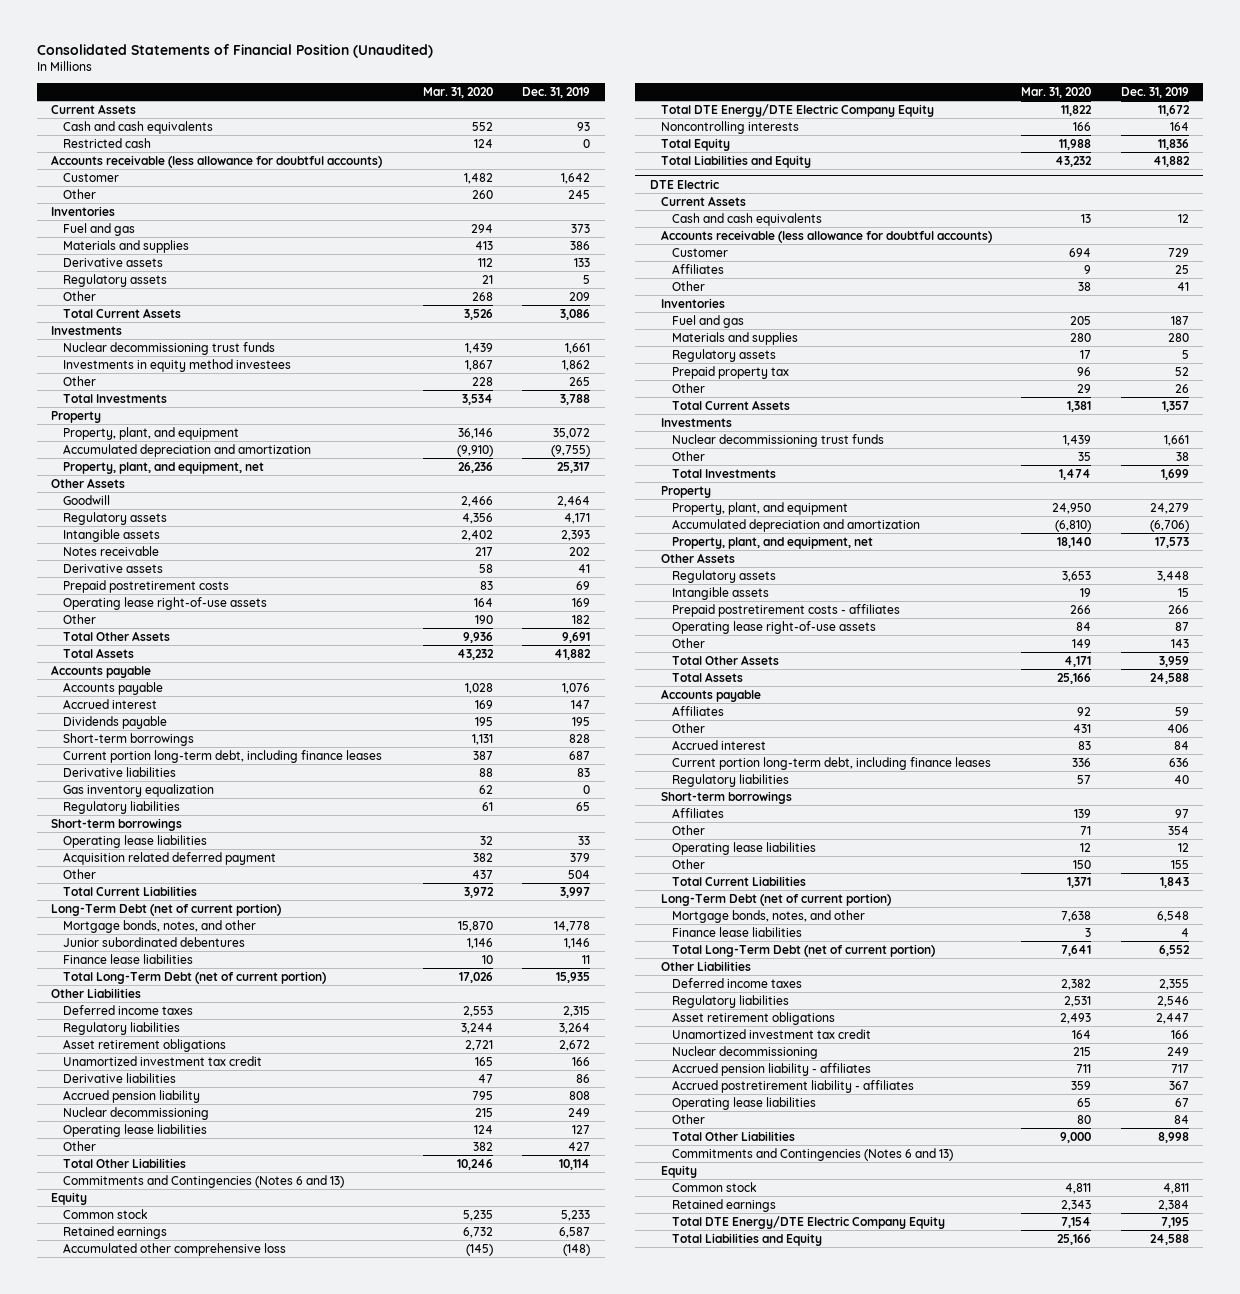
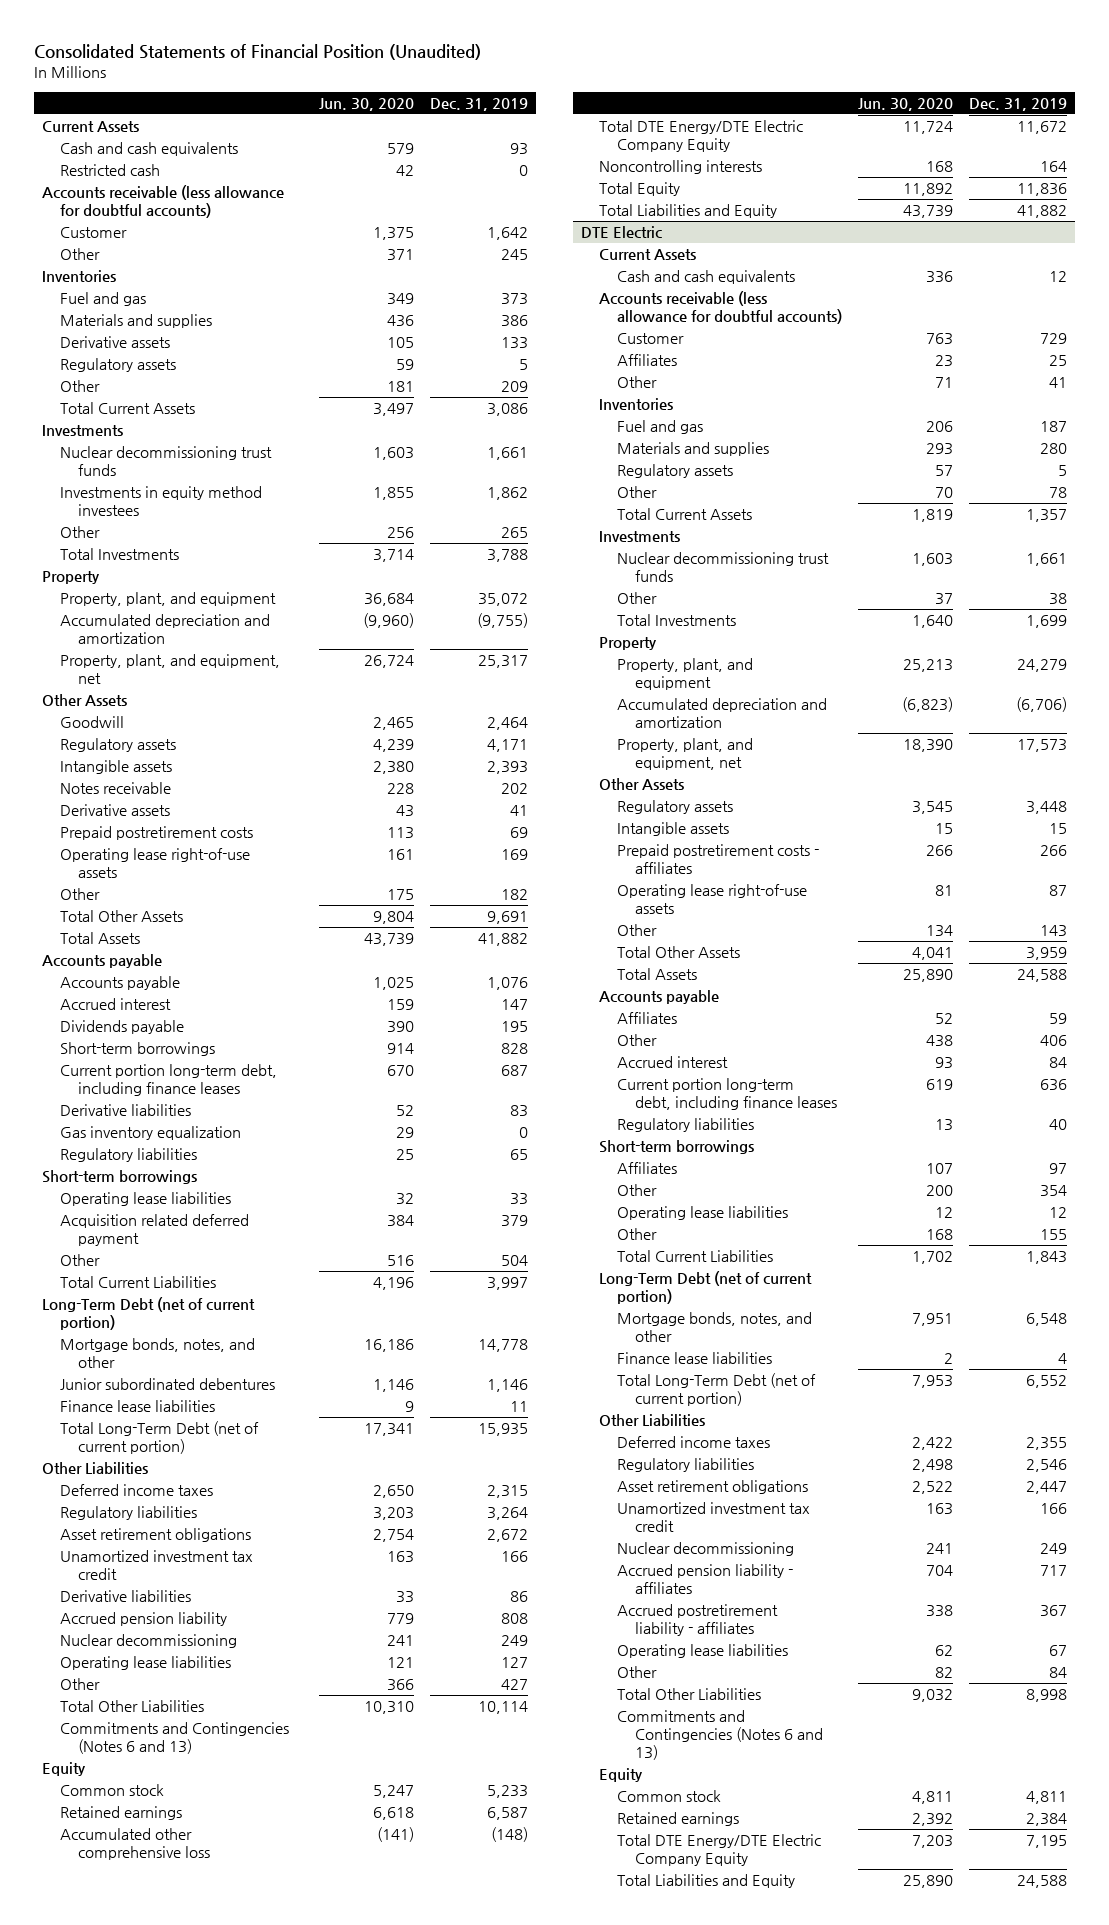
[422,87,493,99] Mar. 31, 2020 -> none
none -> [319,97,415,111] Jun. 30, 2020
[672,365,790,379] Prepaid property tax -> none
[1174,383,1189,393] 26 -> [1048,487,1067,499] 78

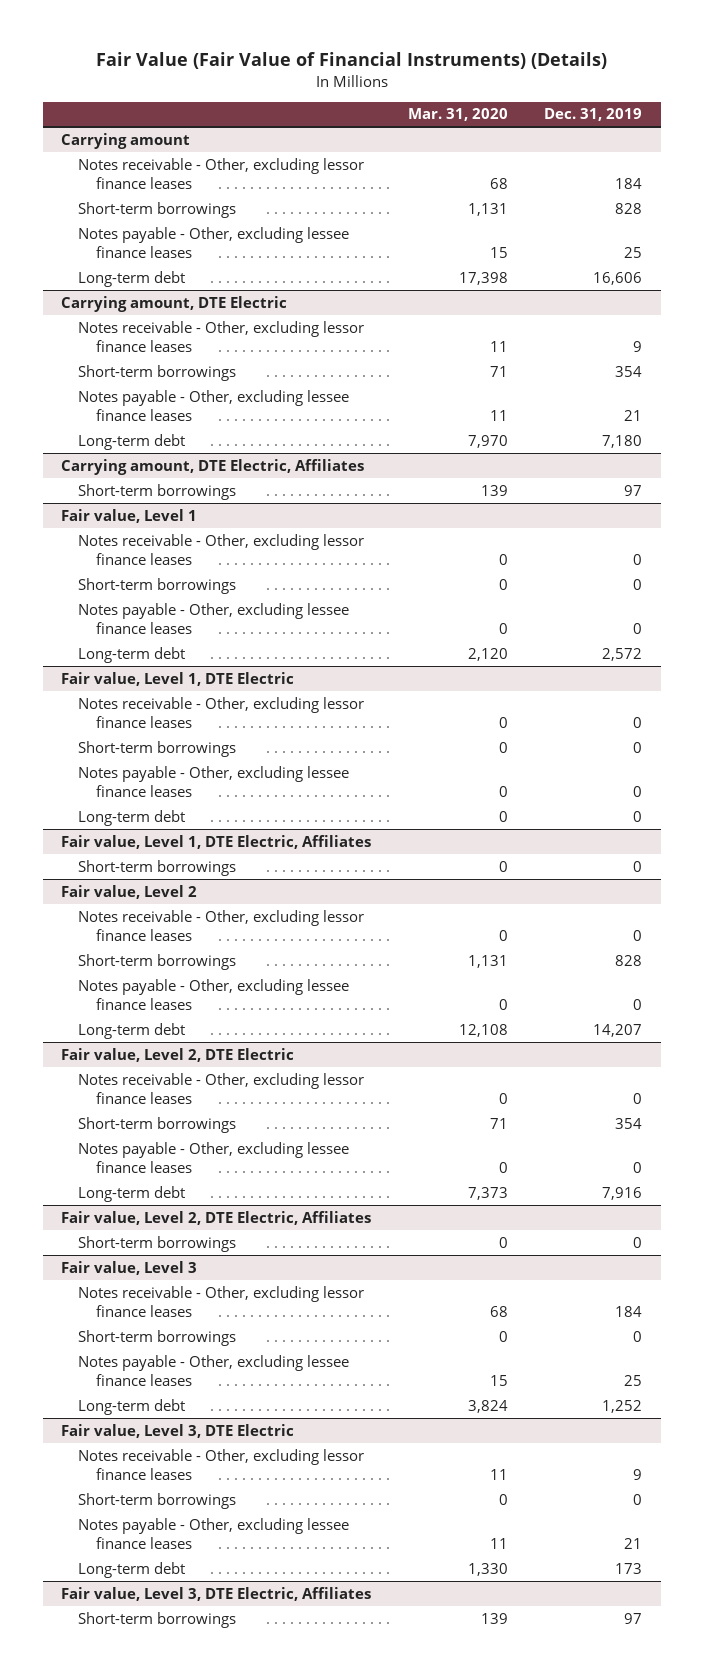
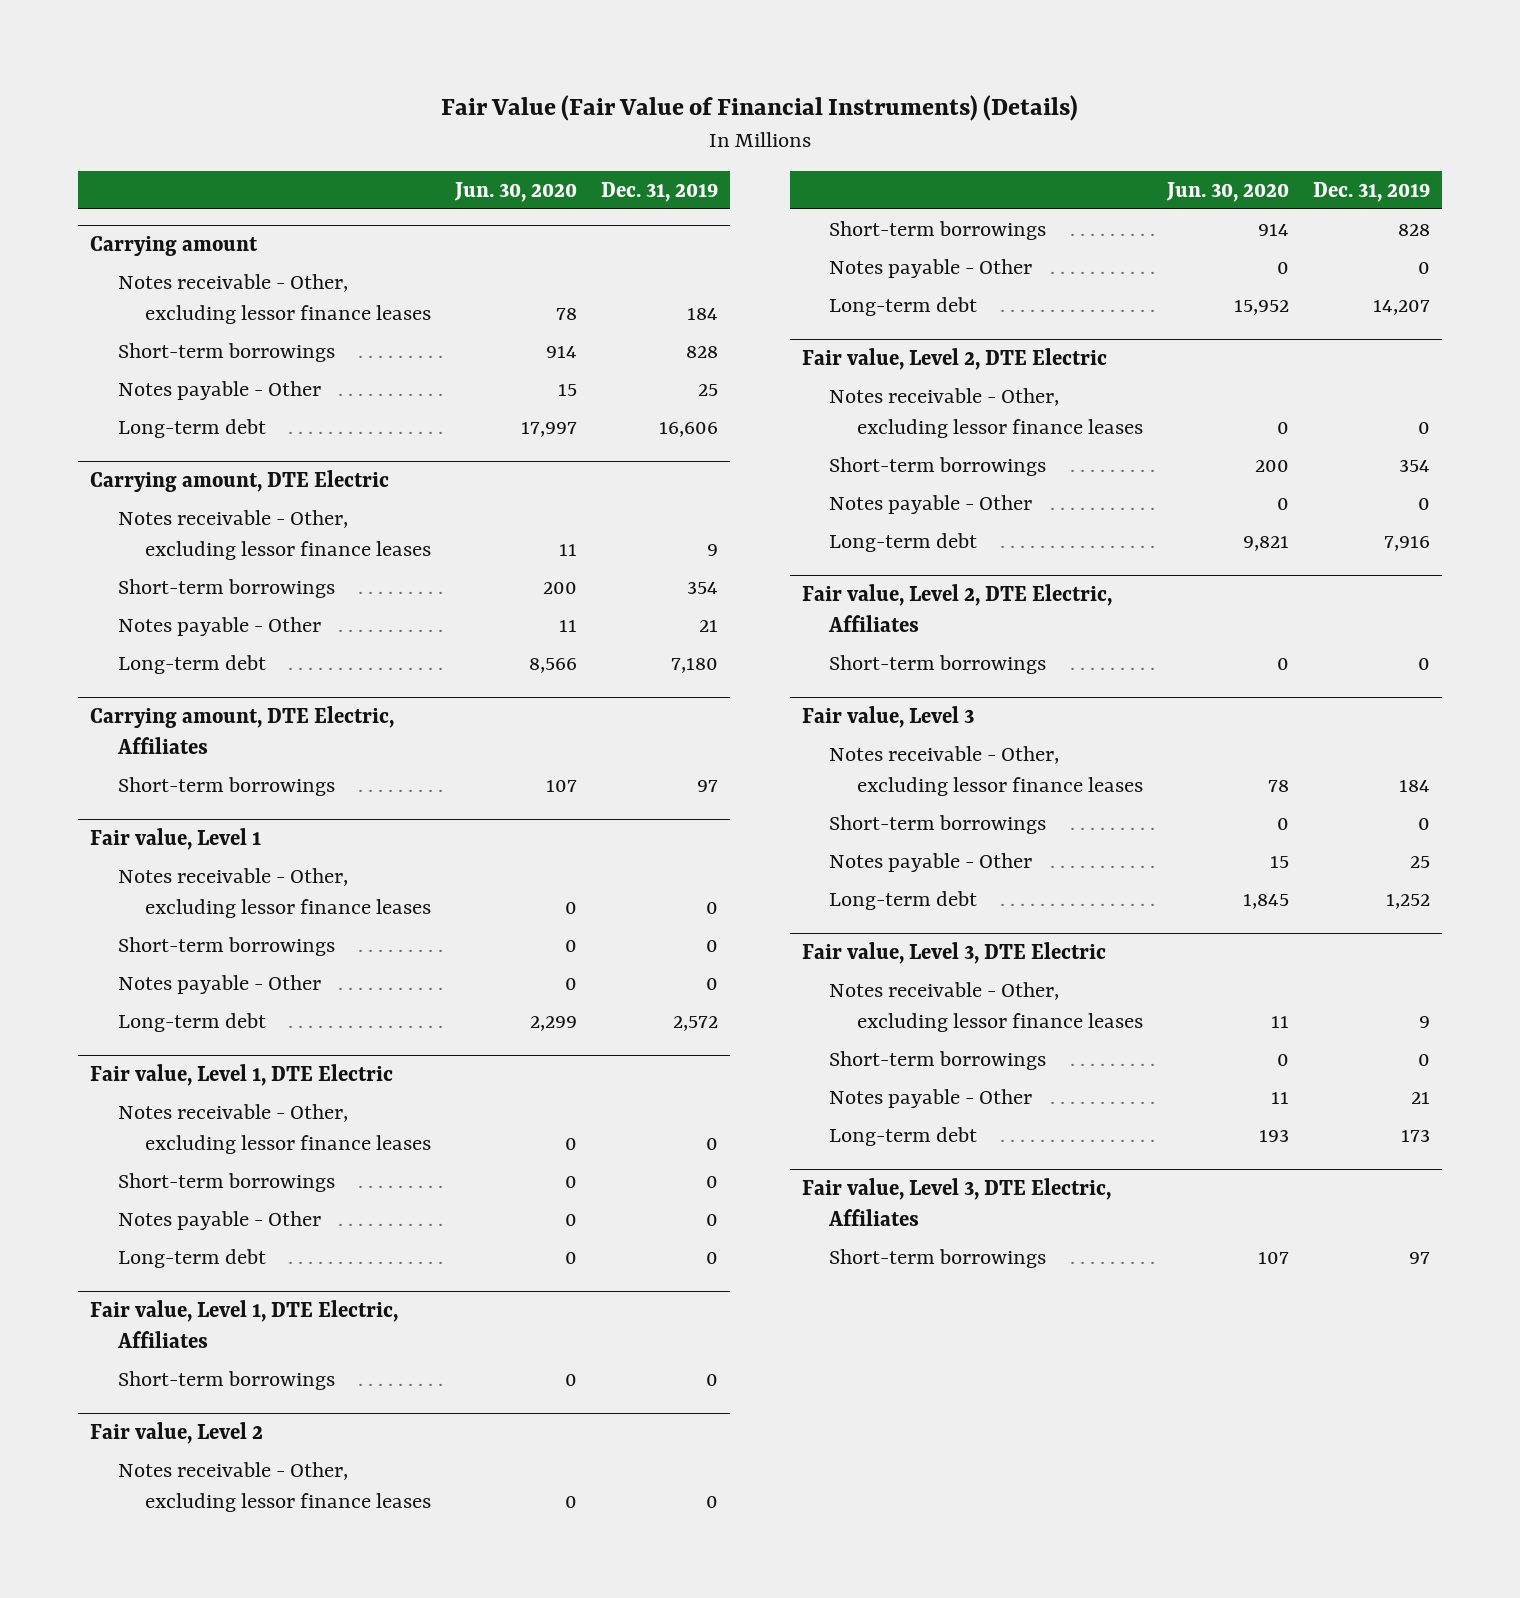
[407,108,508,122] Mar. 31, 2020 -> none
none -> [454,181,578,202] Jun. 30, 2020
[78,226,350,258] Notes payable - Other, excluding lessee finance leases -> [117,380,321,400] Notes payable - Other
[78,389,350,421] Notes payable - Other, excluding lessee finance leases -> [117,616,321,636] Notes payable - Other
[78,602,350,634] Notes payable - Other, excluding lessee finance leases -> [117,974,321,994] Notes payable - Other
[78,765,350,797] Notes payable - Other, excluding lessee finance leases -> [117,1210,321,1230] Notes payable - Other
[78,978,350,1010] Notes payable - Other, excluding lessee finance leases -> [829,258,1033,278] Notes payable - Other
[78,1141,350,1173] Notes payable - Other, excluding lessee finance leases -> [829,494,1033,514] Notes payable - Other
[78,1354,350,1386] Notes payable - Other, excluding lessee finance leases -> [829,852,1033,872] Notes payable - Other
[78,1517,350,1549] Notes payable - Other, excluding lessee finance leases -> [829,1088,1033,1108] Notes payable - Other

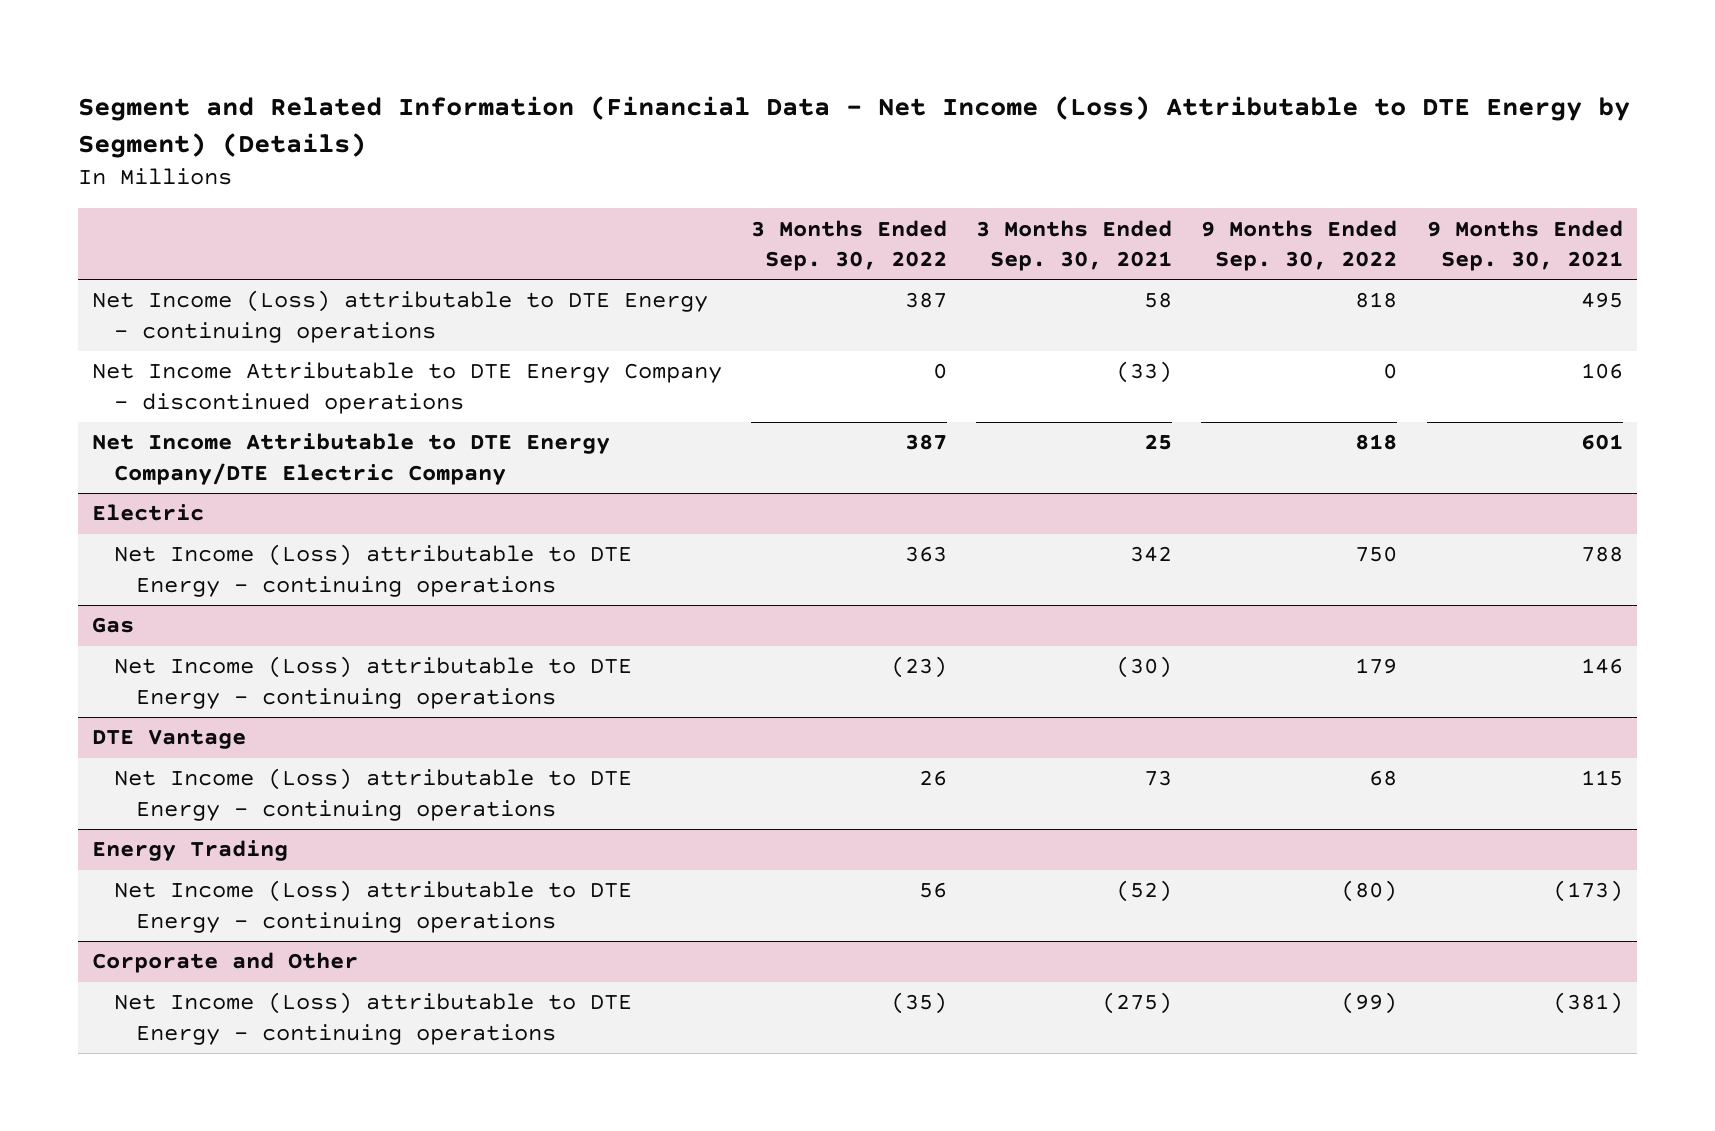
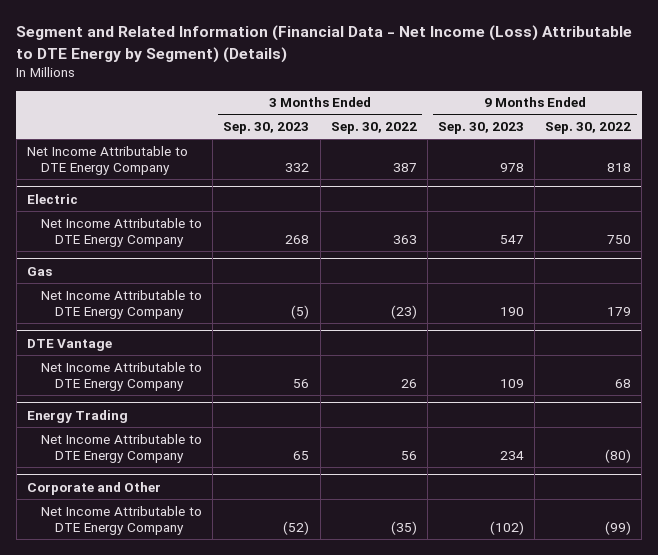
[976,219,1173,272] 3 Months Ended Sep. 30, 2021 -> none
[1426,219,1623,272] 9 Months Ended Sep. 30, 2021 -> none
none -> [223,122,310,135] Sep. 30, 2023
none -> [438,122,525,135] Sep. 30, 2023
[92,290,709,343] Net Income (Loss) attributable to DTE Energy - continuing operations -> none
[92,362,723,414] Net Income Attributable to DTE Energy Company - discontinued operations -> none
[92,433,611,485] Net Income Attributable to DTE Energy Company/DTE Electric Company -> [26,145,188,175] Net Income Attributable to DTE Energy Company
[114,544,633,597] Net Income (Loss) attributable to DTE Energy - continuing operations -> [41,217,203,247] Net Income Attributable to DTE Energy Company
[114,656,633,709] Net Income (Loss) attributable to DTE Energy - continuing operations -> [41,289,203,319] Net Income Attributable to DTE Energy Company
[114,768,633,821] Net Income (Loss) attributable to DTE Energy - continuing operations -> [41,361,203,391] Net Income Attributable to DTE Energy Company
[114,880,633,933] Net Income (Loss) attributable to DTE Energy - continuing operations -> [41,433,203,463] Net Income Attributable to DTE Energy Company
[114,992,633,1045] Net Income (Loss) attributable to DTE Energy - continuing operations -> [41,505,203,535] Net Income Attributable to DTE Energy Company

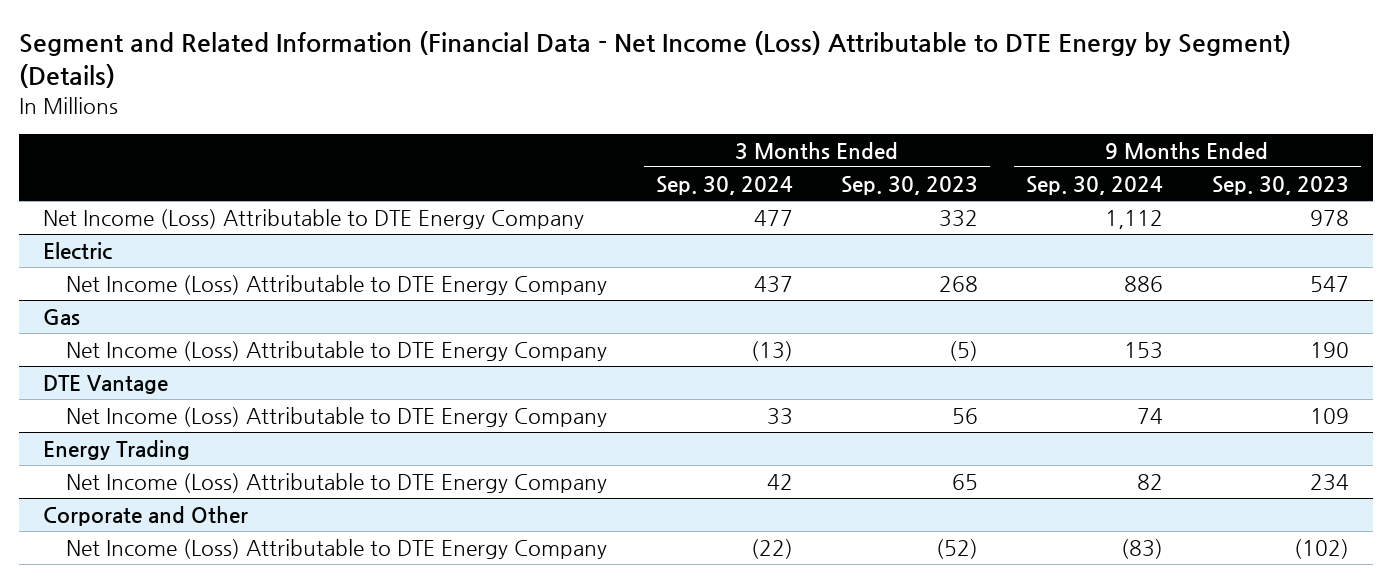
[330,122,417,135] Sep. 30, 2022 -> none
[545,122,632,135] Sep. 30, 2022 -> none
none -> [655,175,793,195] Sep. 30, 2024
none -> [1026,175,1164,195] Sep. 30, 2024
[26,145,188,175] Net Income Attributable to DTE Energy Company -> [42,208,584,229] Net Income (Loss) Attributable to DTE Energy Company
[41,217,203,247] Net Income Attributable to DTE Energy Company -> [66,274,608,295] Net Income (Loss) Attributable to DTE Energy Company
[41,289,203,319] Net Income Attributable to DTE Energy Company -> [66,340,608,361] Net Income (Loss) Attributable to DTE Energy Company
[41,361,203,391] Net Income Attributable to DTE Energy Company -> [66,406,608,427] Net Income (Loss) Attributable to DTE Energy Company
[41,433,203,463] Net Income Attributable to DTE Energy Company -> [66,472,608,493] Net Income (Loss) Attributable to DTE Energy Company
[41,505,203,535] Net Income Attributable to DTE Energy Company -> [66,538,608,559] Net Income (Loss) Attributable to DTE Energy Company

